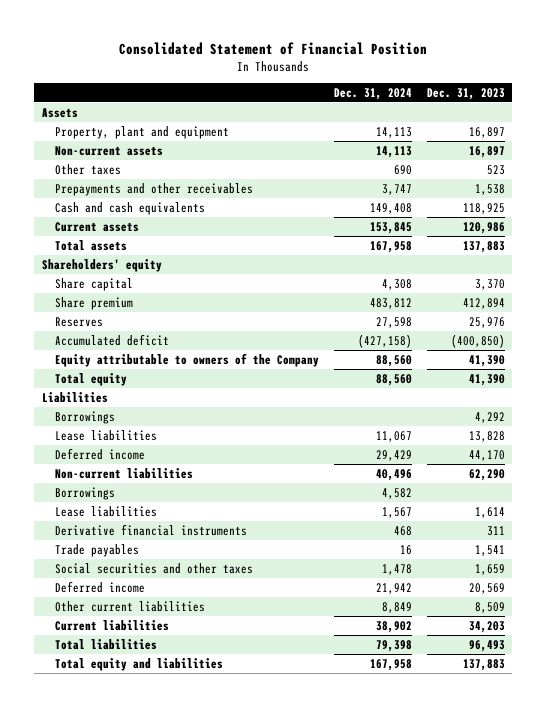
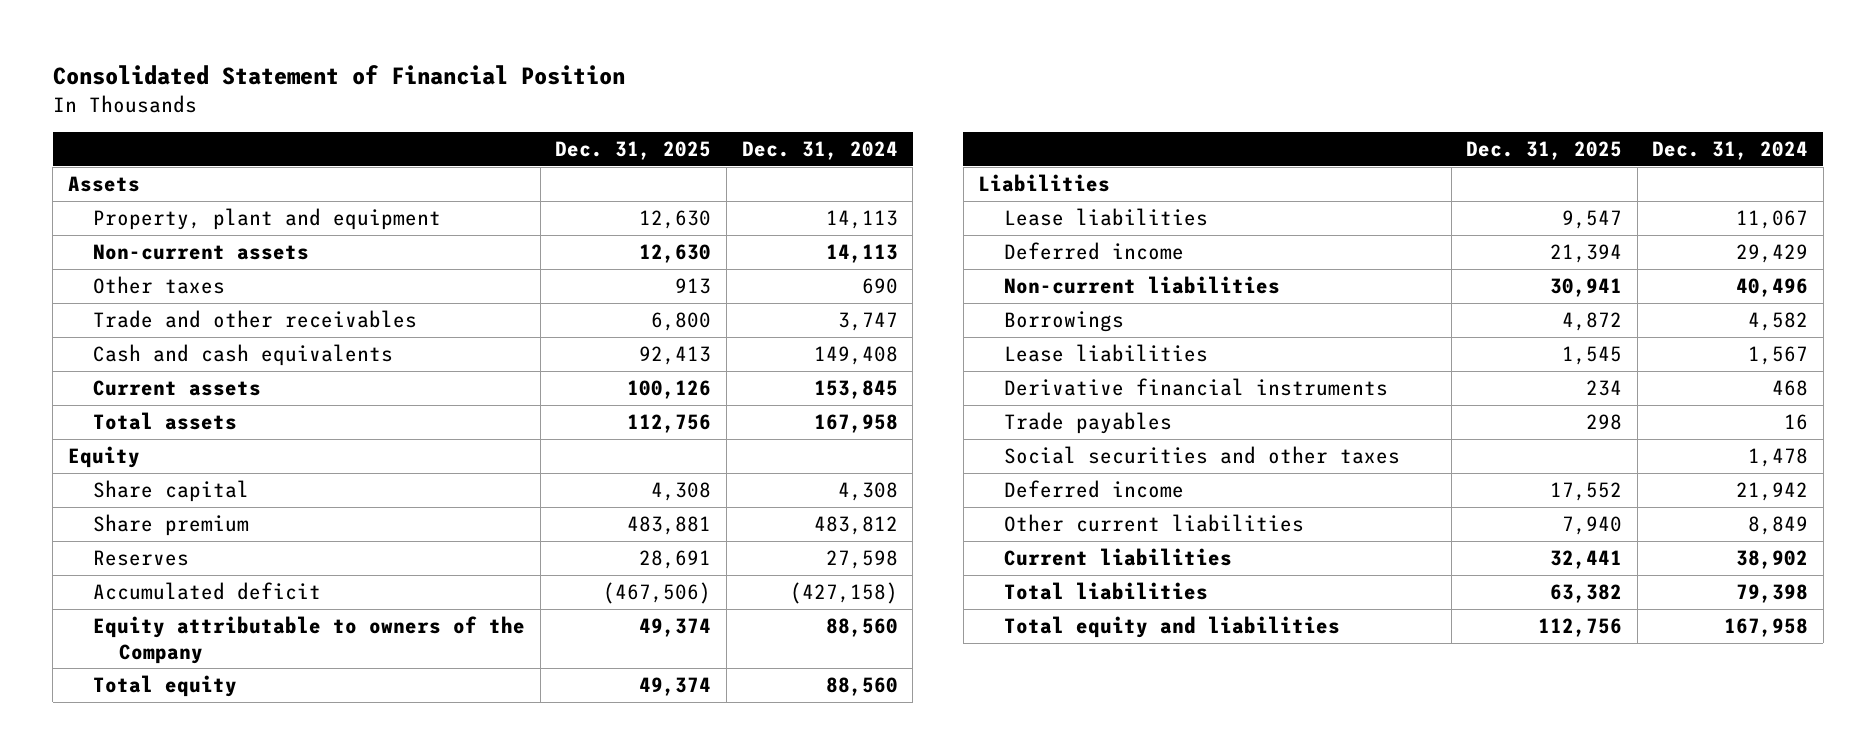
[426,87,505,100] Dec. 31, 2023 -> none
none -> [555,141,712,161] Dec. 31, 2025
[55,182,254,196] Prepayments and other receivables -> [93,309,418,328] Trade and other receivables
[41,258,162,272] Shareholders' equity -> [67,445,140,468] Equity
[55,410,116,424] Borrowings -> none

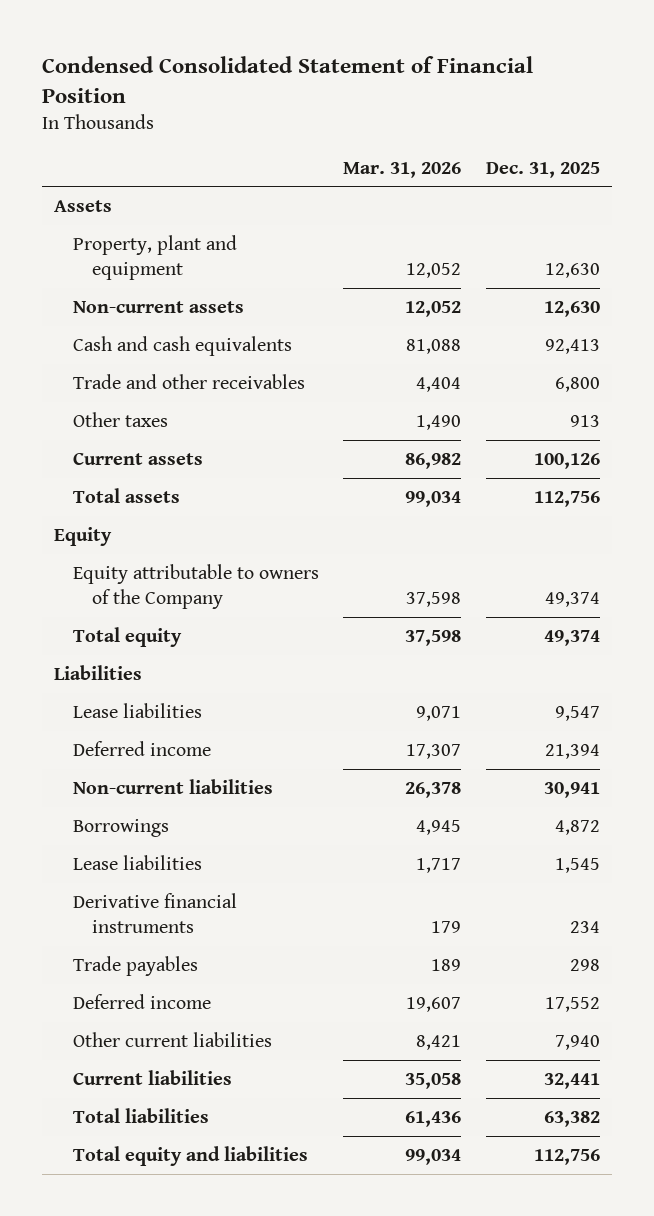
[52,65,625,86] Consolidated Statement of Financial Position -> [42,55,534,103] Condensed Consolidated Statement of Financial Position
[741,141,898,161] Dec. 31, 2024 -> none
none -> [343,161,462,178] Mar. 31, 2026
[93,309,418,328] Trade and other receivables -> [72,373,305,389] Trade and other receivables
[93,275,226,294] Other taxes -> [72,411,168,427] Other taxes
[93,479,250,502] Share capital -> none
[93,513,250,536] Share premium -> none
[93,549,190,566] Reserves -> none
[93,581,322,600] Accumulated deficit -> none
[1004,445,1401,464] Social securities and other taxes -> none

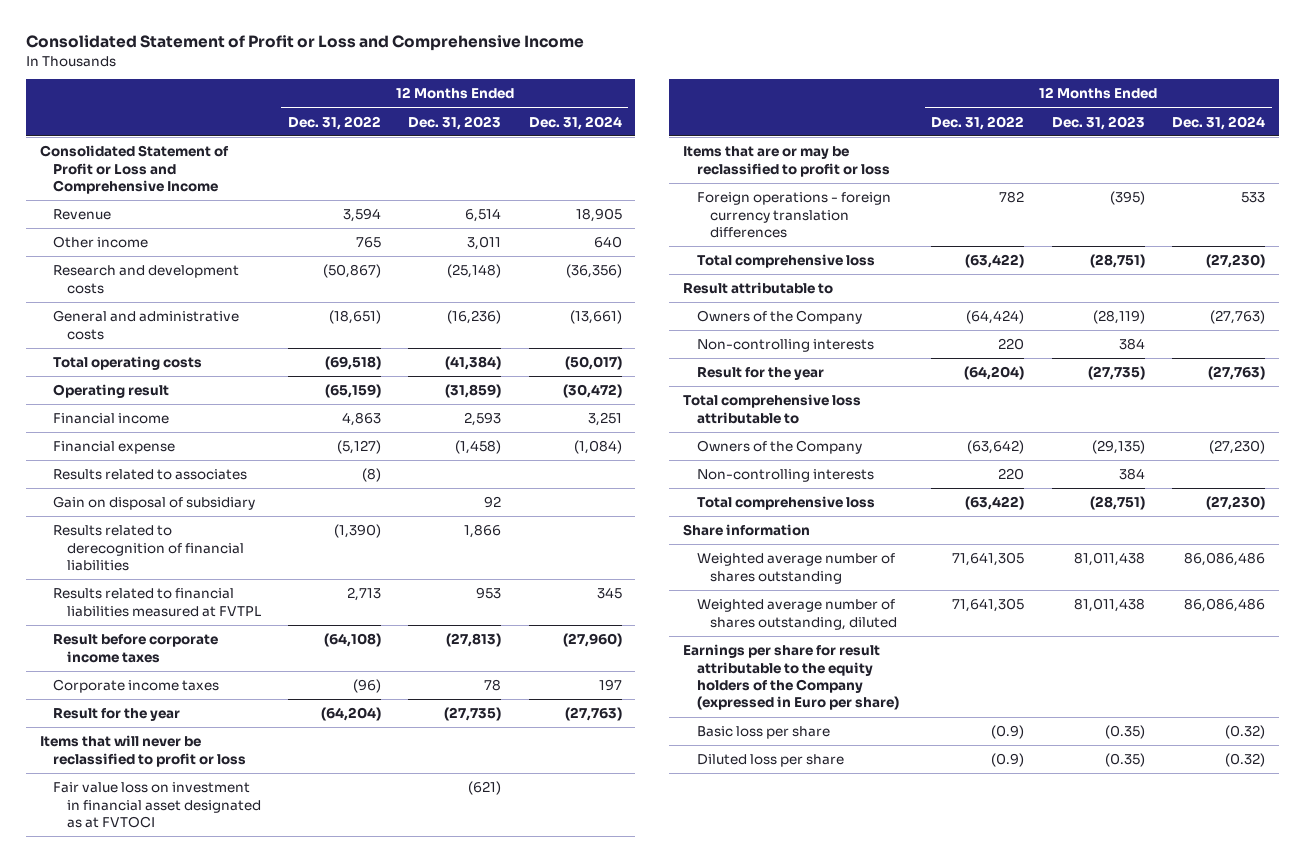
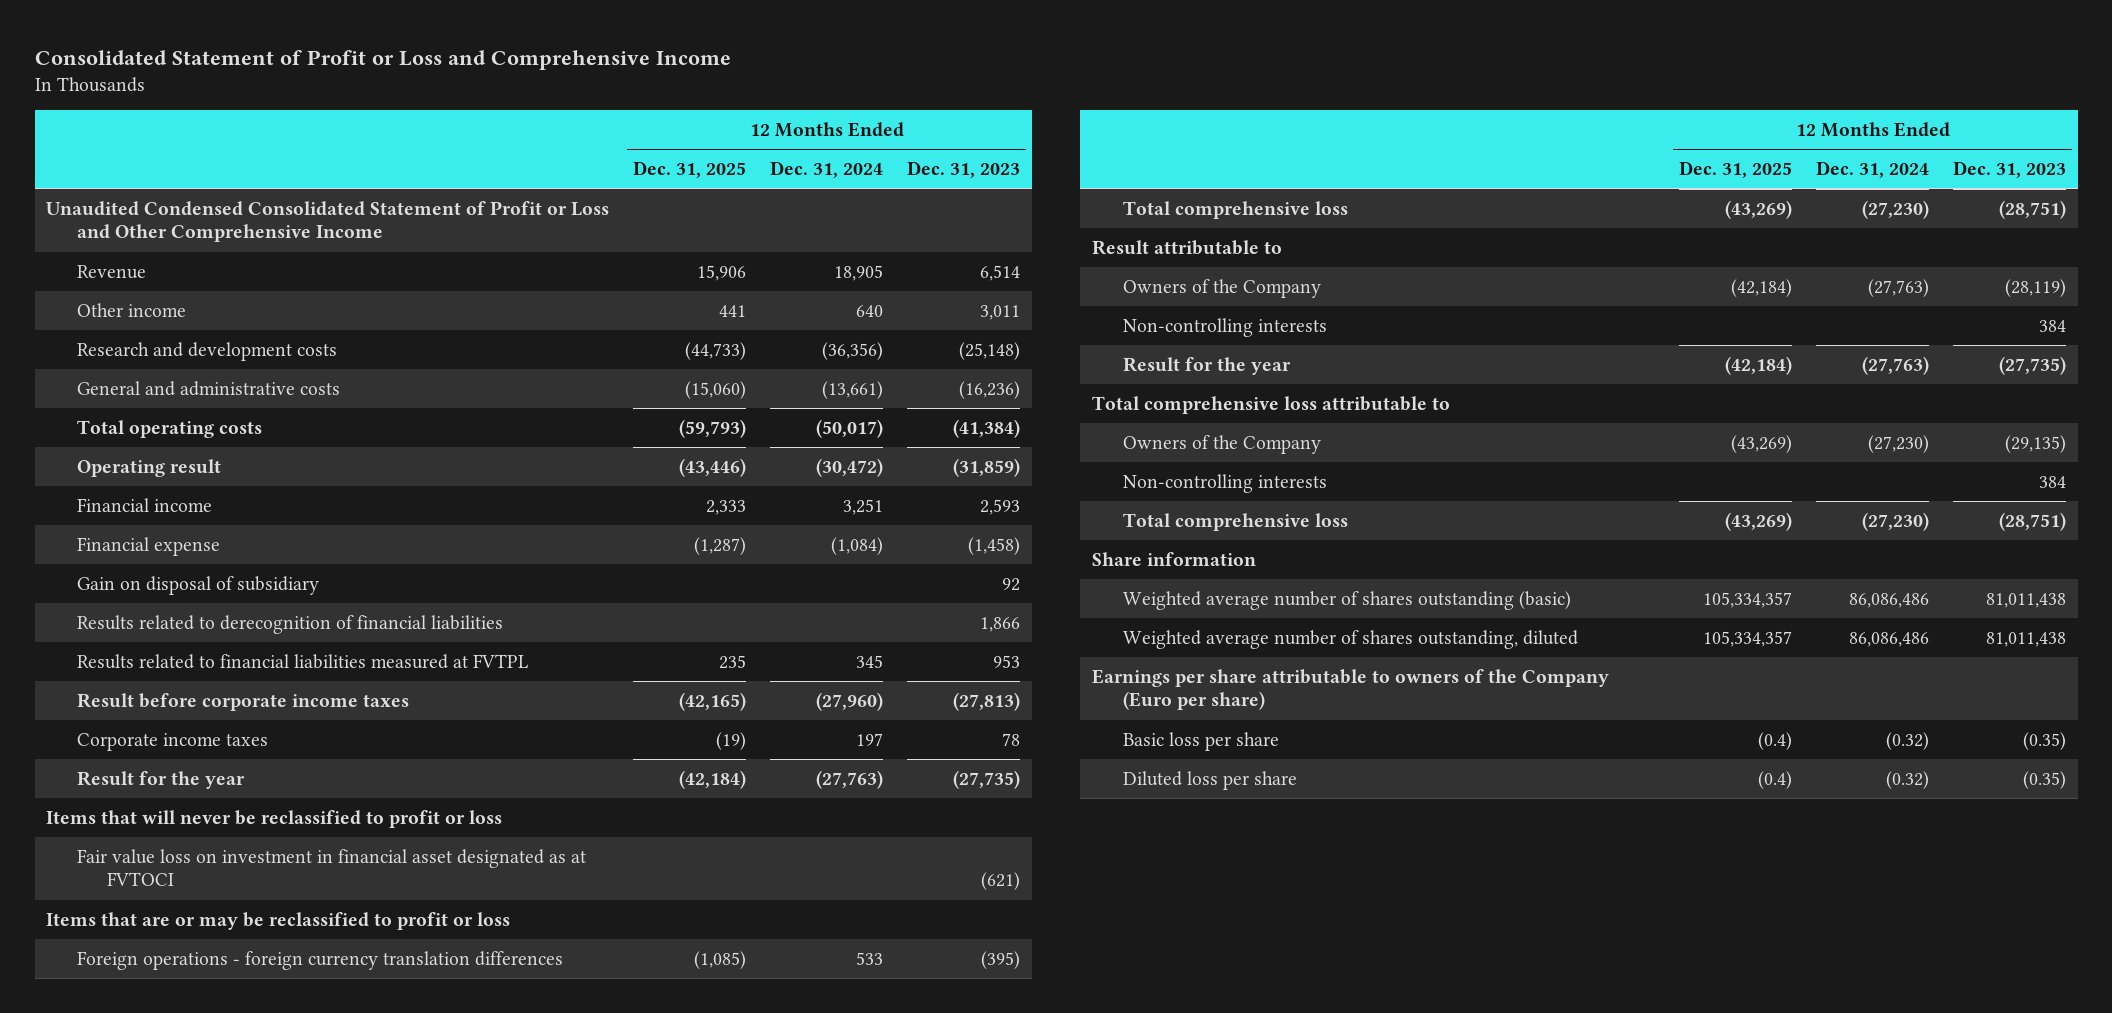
[287,115,381,130] Dec. 31, 2022 -> none
none -> [633,160,747,178] Dec. 31, 2025
[39,145,229,194] Consolidated Statement of Profit or Loss and Comprehensive Income -> [46,200,610,243] Unaudited Condensed Consolidated Statement of Profit or Loss and Other Comprehensive Income
[53,469,248,481] Results related to associates -> none
[696,553,895,584] Weighted average number of shares outstanding -> [1122,590,1571,610] Weighted average number of shares outstanding (basic)
[683,644,899,711] Earnings per share for result attributable to the equity holders of the Company (expressed in Euro per share) -> [1092,668,1610,711] Earnings per share attributable to owners of the Company (Euro per share)

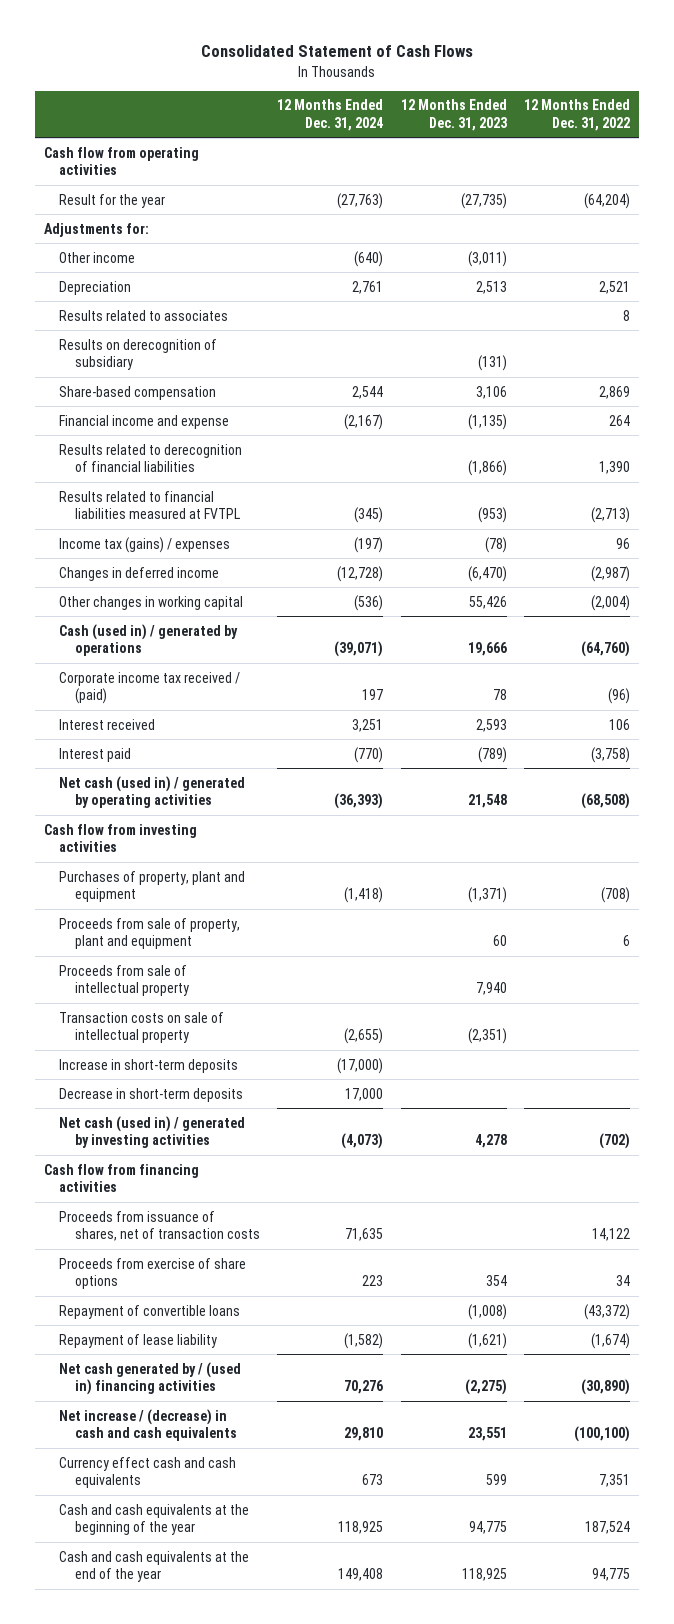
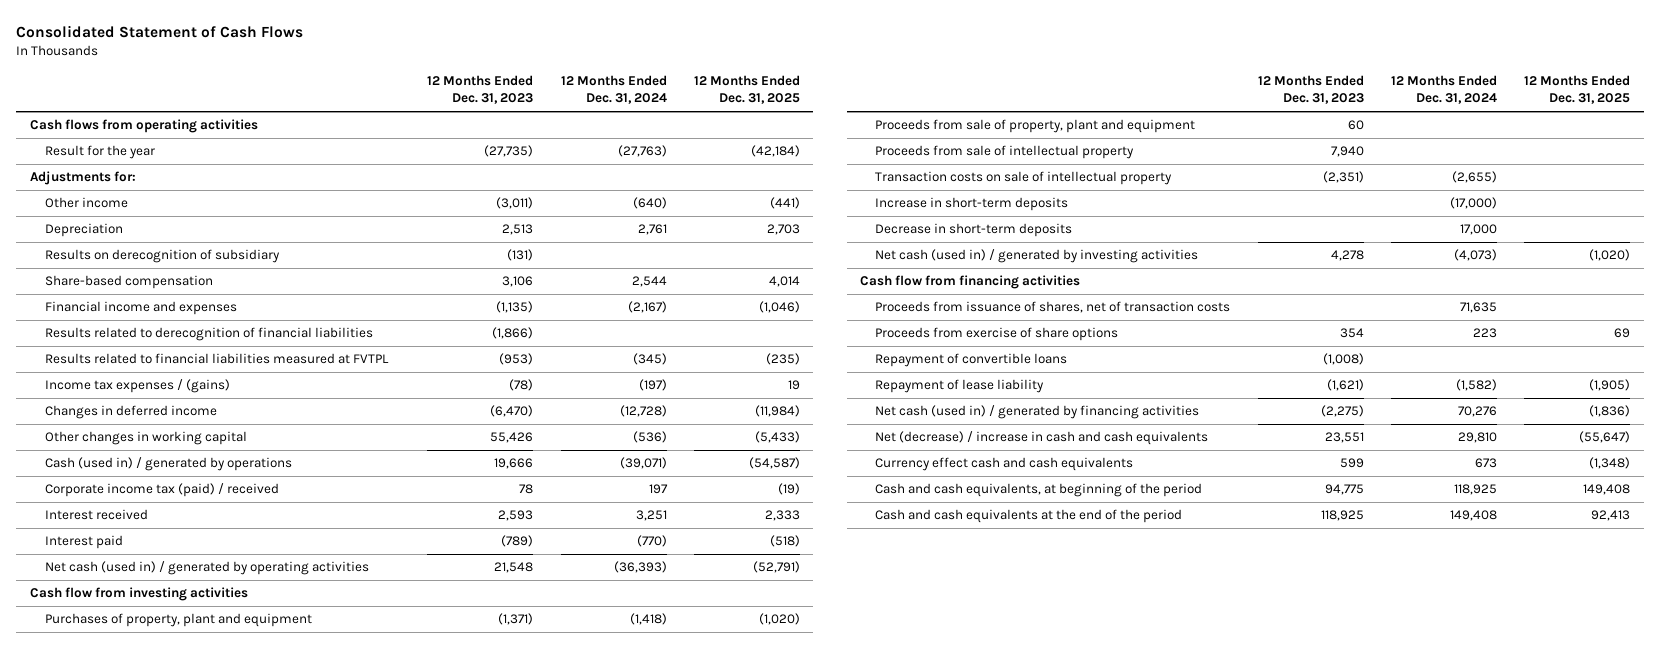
[524,99,631,131] 12 Months Ended Dec. 31, 2022 -> none
none -> [693,75,800,105] 12 Months Ended Dec. 31, 2025
[44,146,200,176] Cash flow from operating activities -> [30,119,259,134] Cash flows from operating activities
[59,309,229,321] Results related to associates -> none
[59,414,230,429] Financial income and expense -> [45,301,238,316] Financial income and expenses
[59,536,231,553] Income tax (gains) / expenses -> [45,379,231,394] Income tax expenses / (gains)
[59,671,241,705] Corporate income tax received / (paid) -> [45,483,280,498] Corporate income tax (paid) / received
[59,1361,242,1396] Net cash generated by / (used in) financing activities -> [875,405,1200,420] Net cash (used in) / generated by financing activities
[59,1408,237,1442] Net increase / (decrease) in cash and cash equivalents -> [875,431,1209,446] Net (decrease) / increase in cash and cash equivalents
[59,1503,250,1536] Cash and cash equivalents at the beginning of the year -> [875,483,1203,498] Cash and cash equivalents, at beginning of the period
[59,1550,250,1583] Cash and cash equivalents at the end of the year -> [875,509,1183,524] Cash and cash equivalents at the end of the period

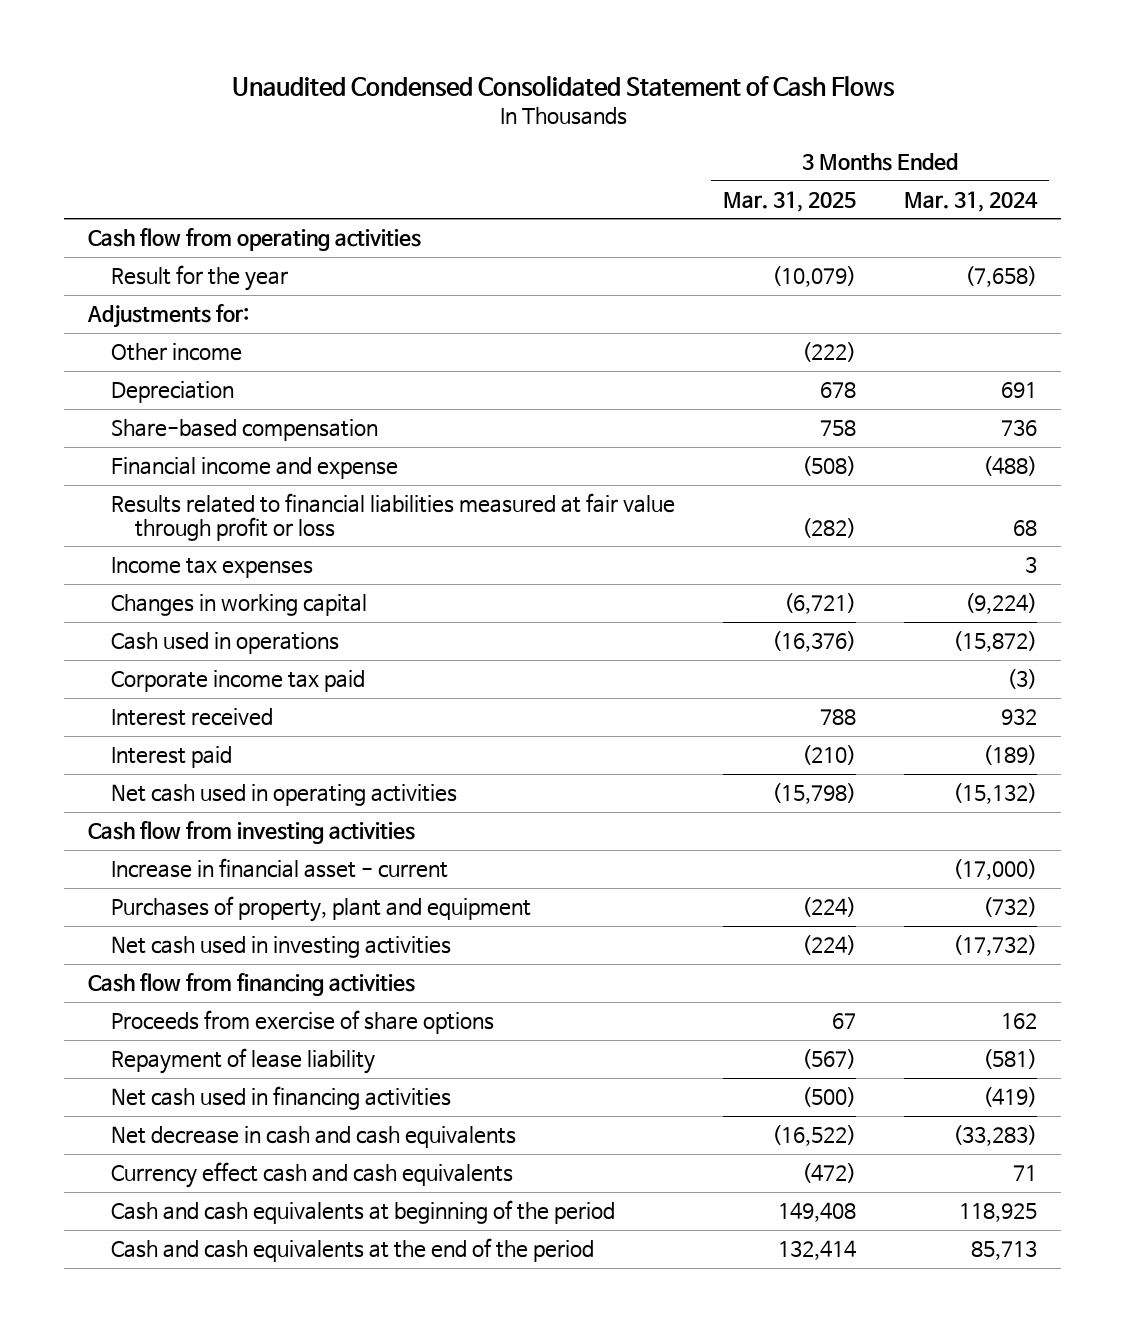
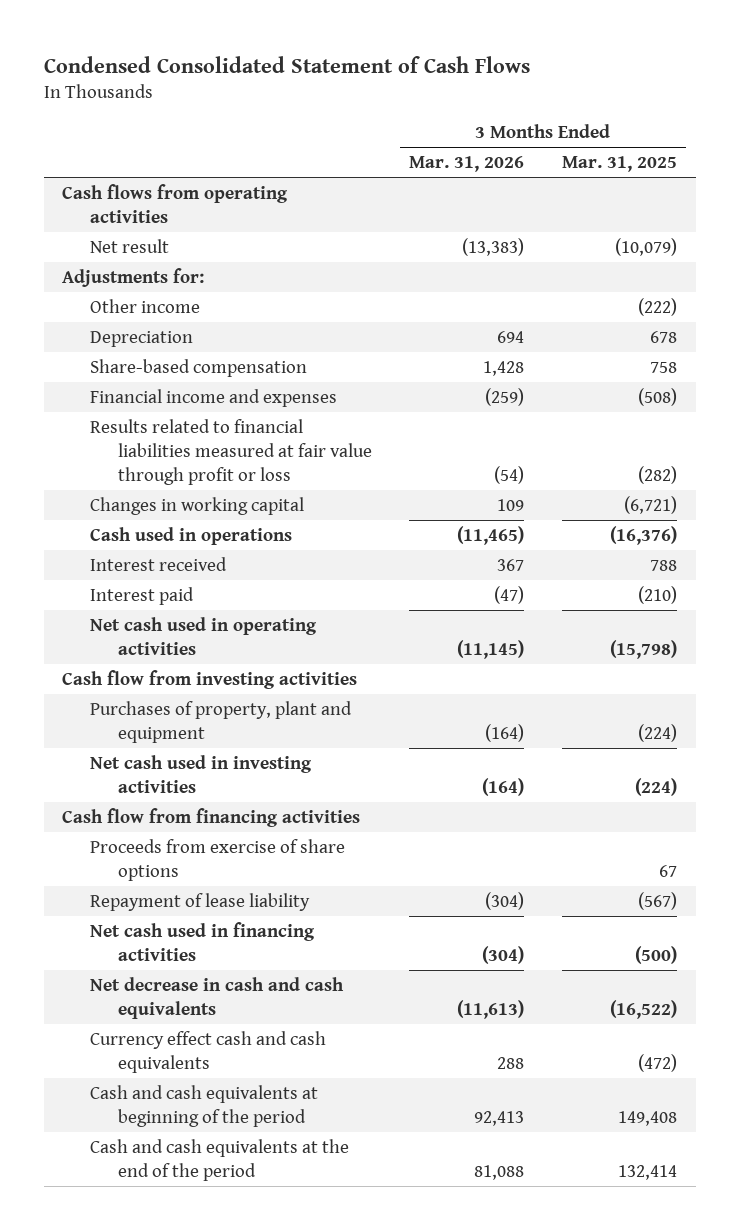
[231,76,895,98] Unaudited Condensed Consolidated Statement of Cash Flows -> [43,55,530,73] Condensed Consolidated Statement of Cash Flows
[904,190,1039,212] Mar. 31, 2024 -> none
none -> [409,155,525,172] Mar. 31, 2026
[87,228,421,252] Cash flow from operating activities -> [62,183,289,224] Cash flows from operating activities
[111,265,289,292] Result for the year -> [90,238,170,253] Net result
[111,457,399,480] Financial income and expense -> [90,388,338,407] Financial income and expenses
[111,557,314,579] Income tax expenses -> none
[111,670,366,693] Corporate income tax paid -> none
[111,858,449,879] Increase in financial asset - current -> none

